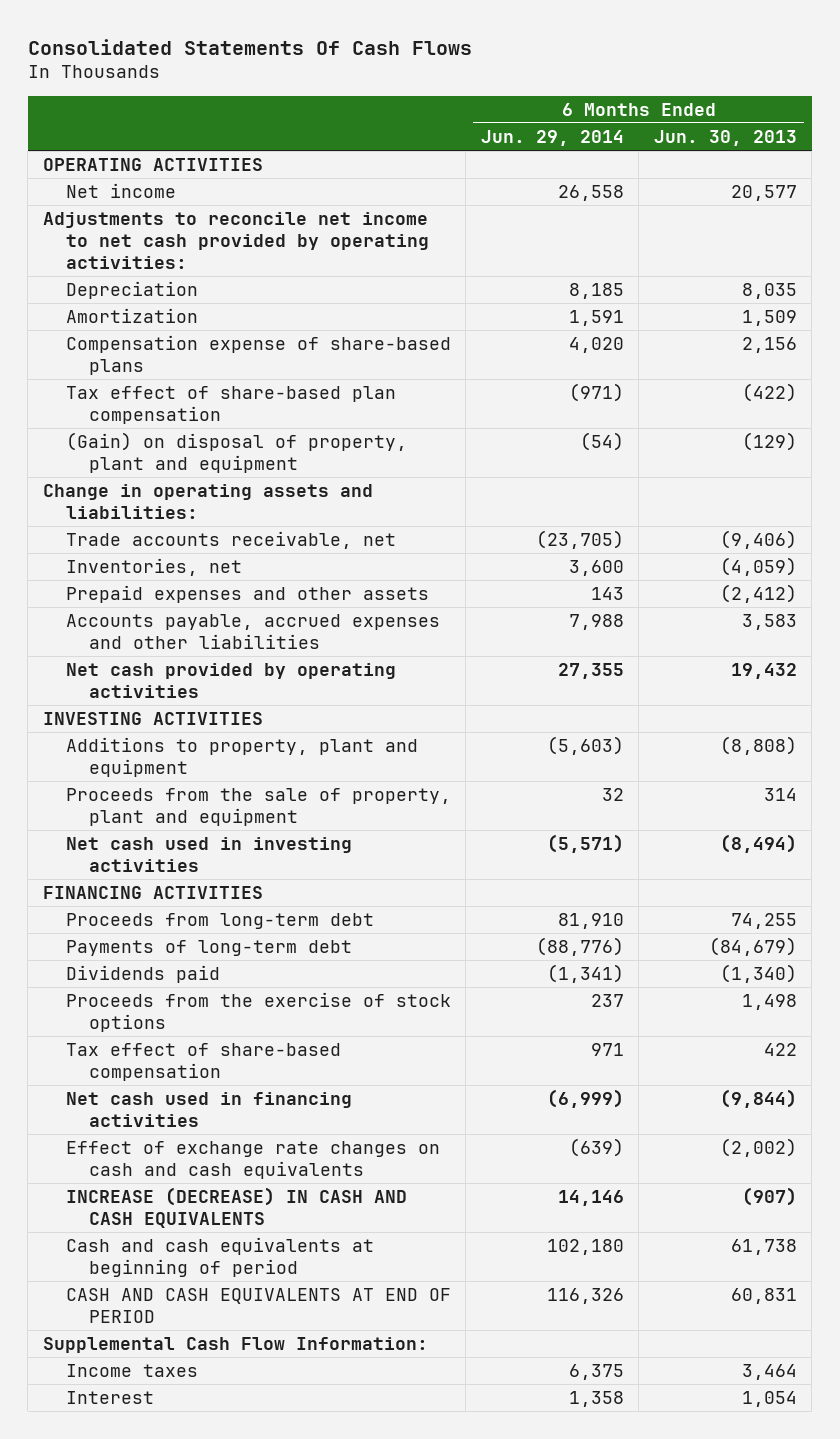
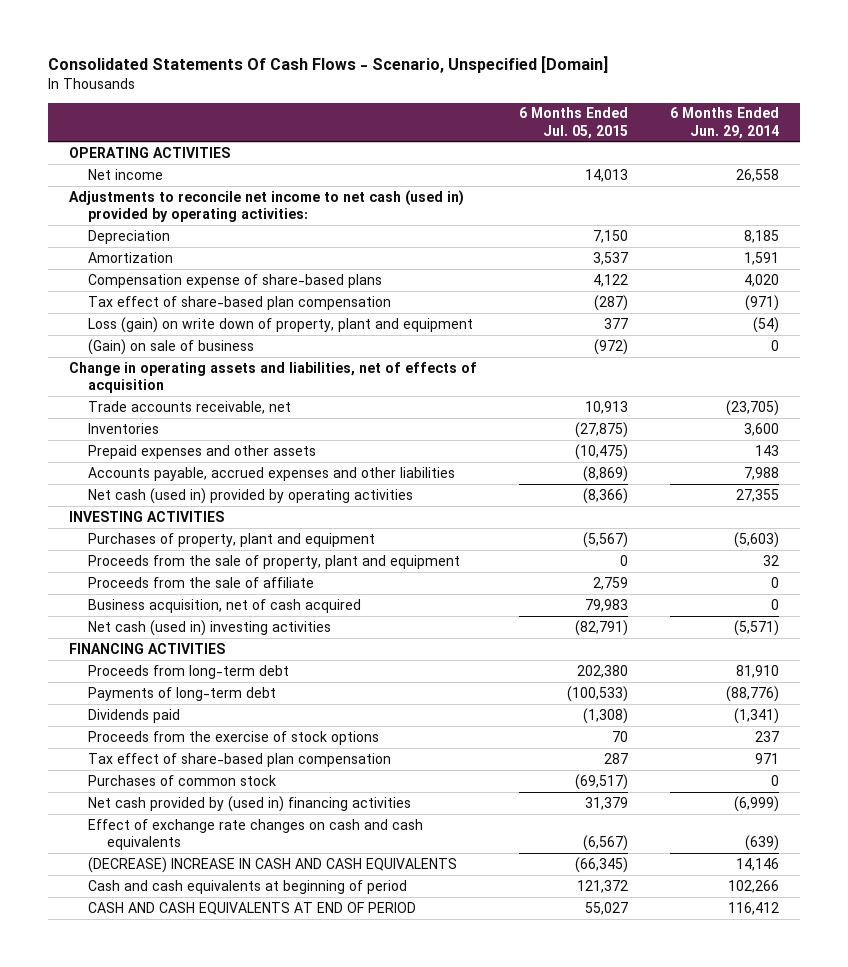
[27,38,472,55] Consolidated Statements Of Cash Flows -> [47,55,608,73] Consolidated Statements Of Cash Flows - Scenario, Unspecified [Domain]
[653,129,797,146] Jun. 30, 2013 -> none
none -> [518,107,628,139] 6 Months Ended Jul. 05, 2015
[43,211,429,269] Adjustments to reconcile net income to net cash provided by operating activities: -> [68,189,464,223] Adjustments to reconcile net income to net cash (used in) provided by operating activities:
[65,431,407,473] (Gain) on disposal of property, plant and equipment -> [88,316,474,333] Loss (gain) on write down of property, plant and equipment
none -> [88,338,255,355] (Gain) on sale of business
[43,483,374,519] Change in operating assets and liabilities: -> [68,361,477,394] Change in operating assets and liabilities, net of effects of acquisition
[65,557,242,576] Inventories, net -> [88,422,160,434] Inventories
[65,662,396,698] Net cash provided by operating activities -> [88,487,414,504] Net cash (used in) provided by operating activities
[65,736,418,777] Additions to property, plant and equipment -> [88,532,376,547] Purchases of property, plant and equipment
none -> [88,576,315,588] Proceeds from the sale of affiliate
none -> [88,598,362,613] Business acquisition, net of cash acquired
[65,836,352,872] Net cash used in investing activities -> [88,619,332,636] Net cash (used in) investing activities
[65,1042,341,1081] Tax effect of share-based compensation -> [88,752,392,767] Tax effect of share-based plan compensation
none -> [88,774,277,786] Purchases of common stock
[65,1091,352,1127] Net cash used in financing activities -> [88,795,412,812] Net cash provided by (used in) financing activities
[43,1336,429,1353] Supplemental Cash Flow Information: -> none
[65,1363,198,1377] Income taxes -> none
[65,1390,154,1404] Interest -> none
[65,1186,407,1228] INCREASE (DECREASE) IN CASH AND CASH EQUIVALENTS -> [88,856,458,873] (DECREASE) INCREASE IN CASH AND CASH EQUIVALENTS
[546,1238,624,1255] 102,180 -> [727,879,779,893] 102,266
[546,1287,624,1304] 116,326 -> [727,901,779,915] 116,412

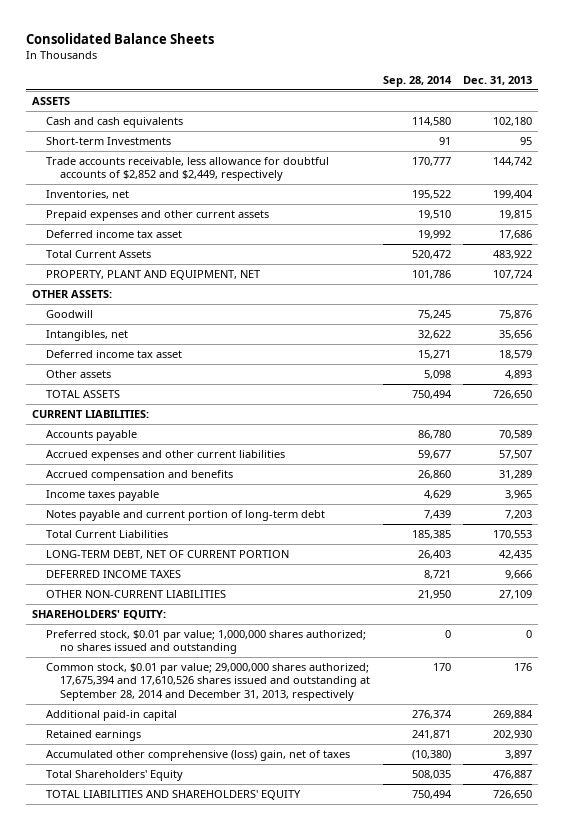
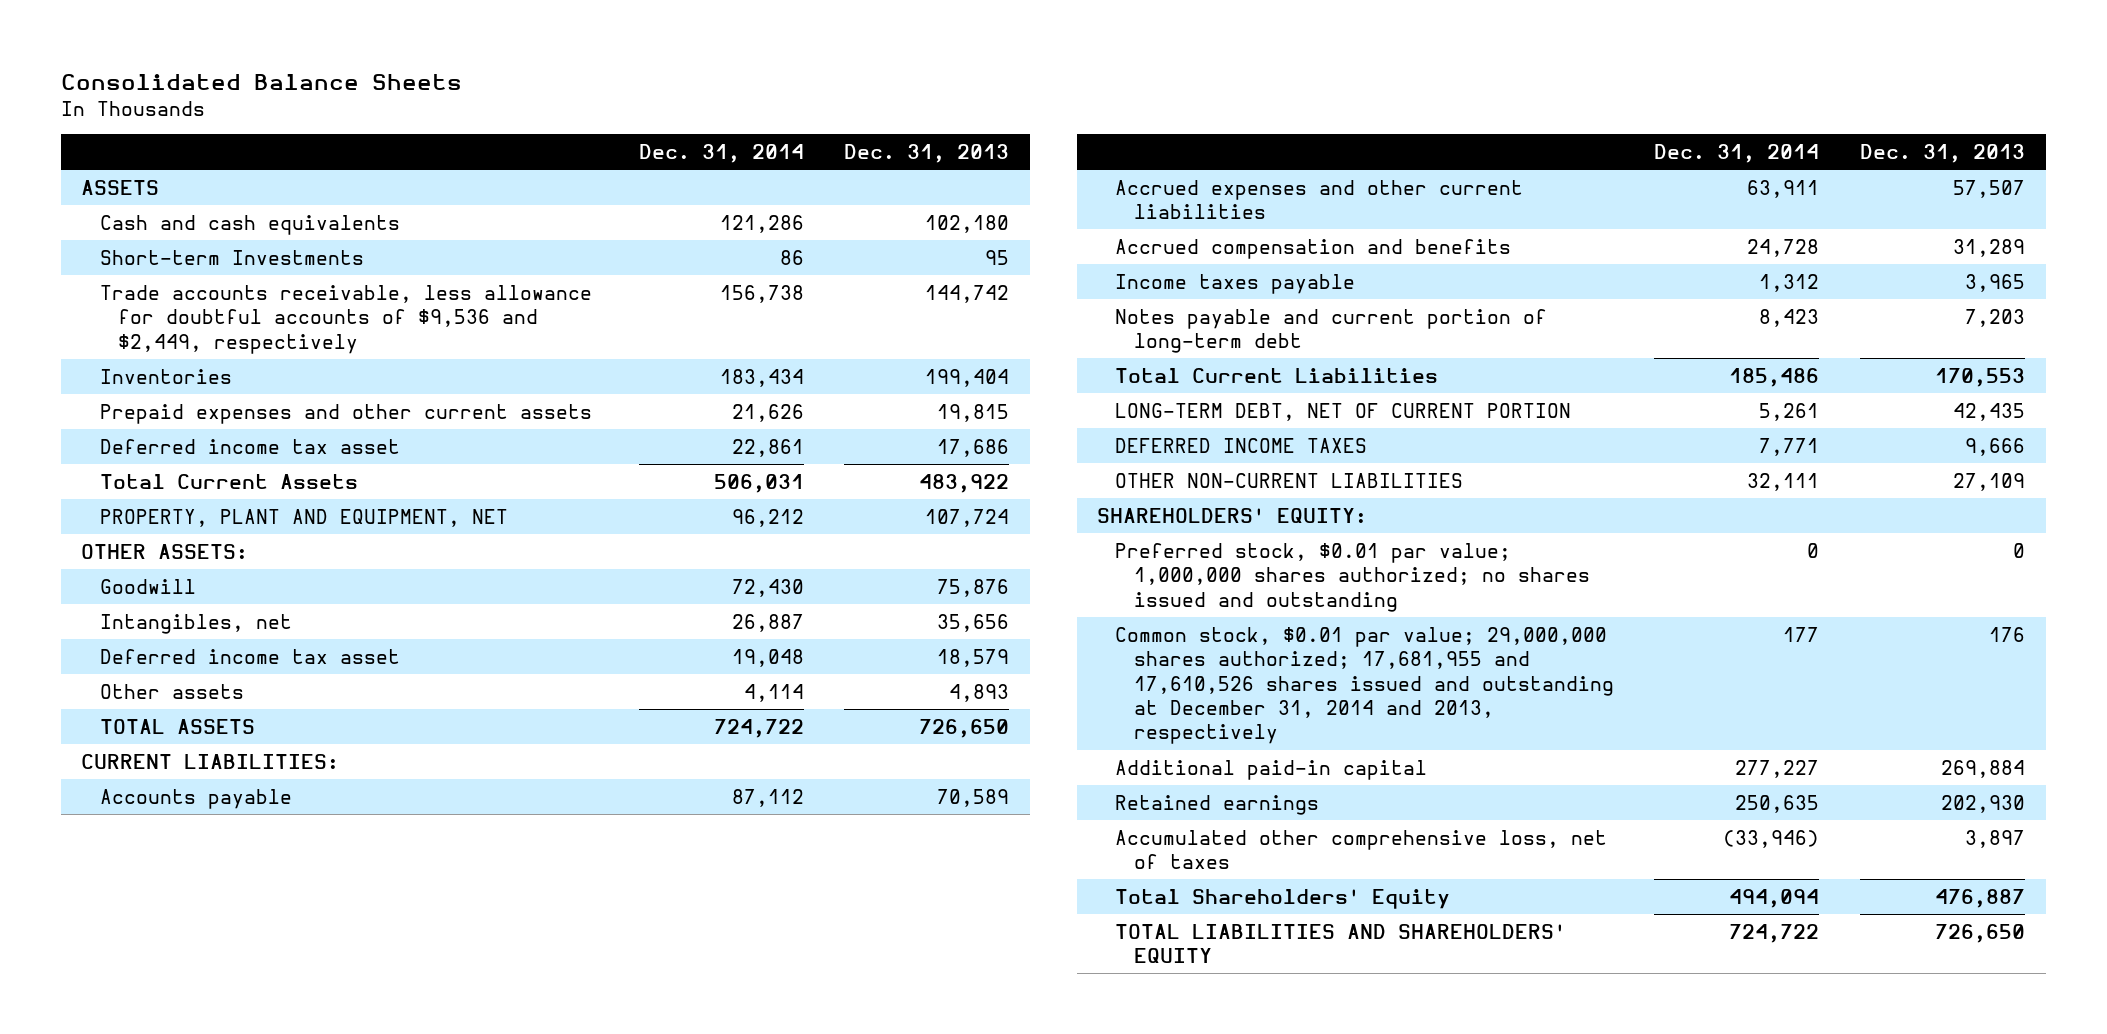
[382,75,452,87] Sep. 28, 2014 -> none
none -> [638,144,804,164] Dec. 31, 2014
[46,156,330,182] Trade accounts receivable, less allowance for doubtful accounts of $2,852 and $2,449, respectively -> [99,284,592,354] Trade accounts receivable, less allowance for doubtful accounts of $9,536 and $2,449, respectively
[46,189,130,199] Inventories, net -> [99,368,232,384] Inventories
[46,662,371,701] Common stock, $0.01 par value; 29,000,000 shares authorized; 17,675,394 and 17,610,526 shares issued and outstanding at September 28, 2014 and December 31, 2013, respectively -> [1115,626,1614,745] Common stock, $0.01 par value; 29,000,000 shares authorized; 17,681,955 and 17,610,526 shares issued and outstanding at December 31, 2014 and 2013, respectively
[46,749,351,761] Accumulated other comprehensive (loss) gain, net of taxes -> [1115,829,1608,870] Accumulated other comprehensive loss, net of taxes

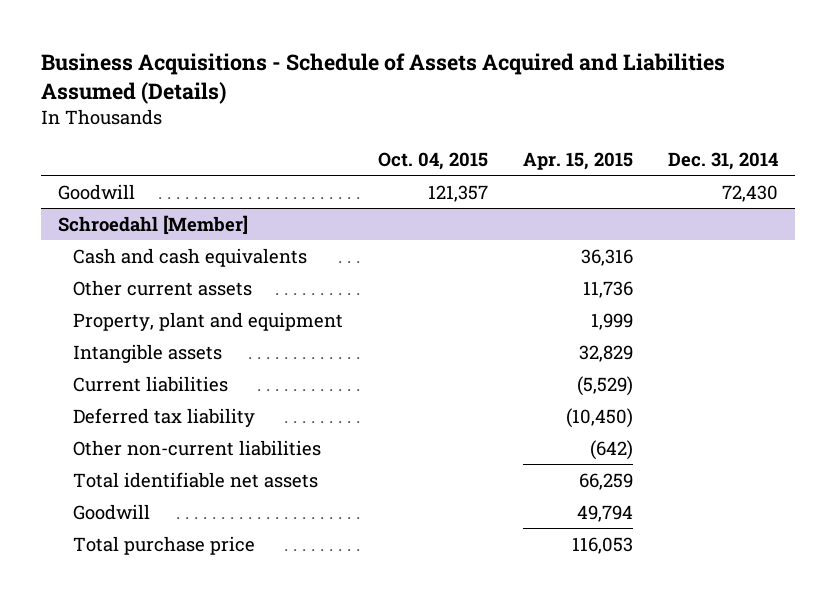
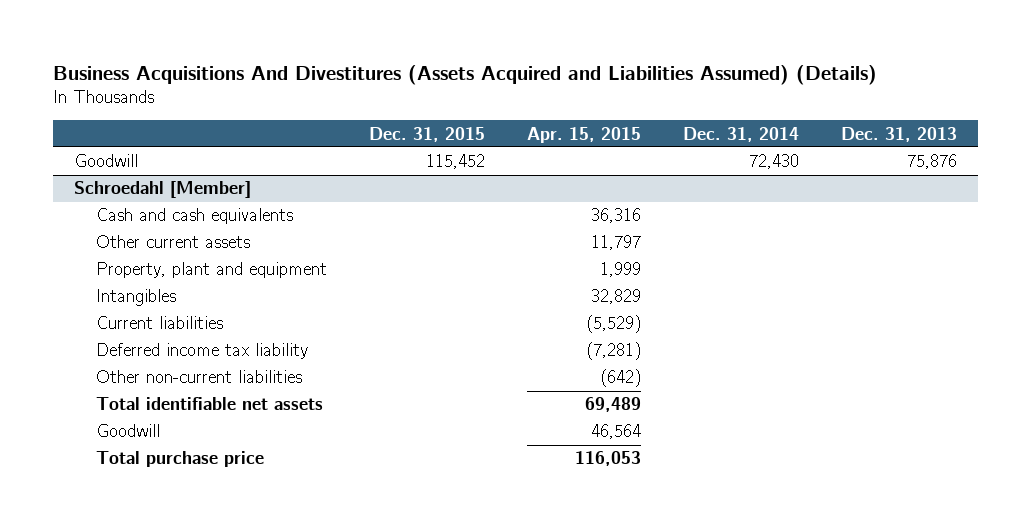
[40,52,725,104] Business Acquisitions - Schedule of Assets Acquired and Liabilities Assumed (Details) -> [52,64,877,85] Business Acquisitions And Divestitures (Assets Acquired and Liabilities Assumed) (Details)
[377,151,488,170] Oct. 04, 2015 -> none
none -> [369,126,486,142] Dec. 31, 2015
none -> [841,126,958,142] Dec. 31, 2013
[582,280,633,298] 11,736 -> [591,235,642,251] 11,797
[73,343,223,363] Intangible assets -> [96,289,177,307] Intangibles
[73,407,256,427] Deferred tax liability -> [96,343,309,360] Deferred income tax liability
[565,407,633,428] (10,450) -> [586,342,642,361] (7,281)
[578,472,633,490] 66,259 -> [585,397,642,413] 69,489
[576,504,633,522] 49,794 -> [591,424,642,440] 46,564

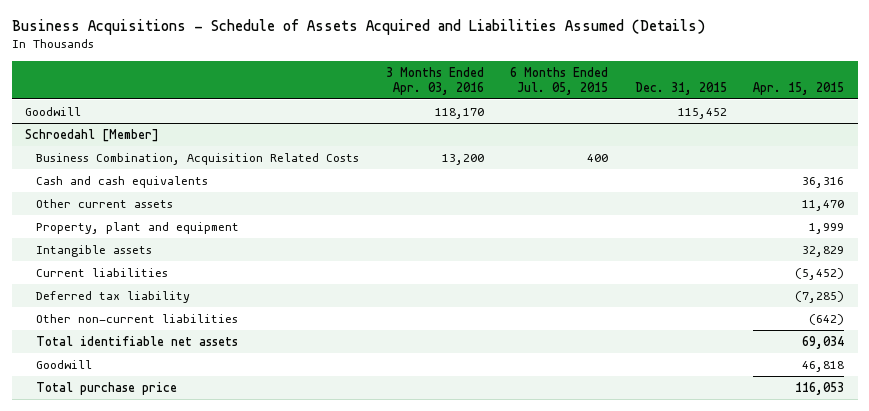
[52,64,877,85] Business Acquisitions And Divestitures (Assets Acquired and Liabilities Assumed) (Details) -> [11,19,705,36] Business Acquisitions - Schedule of Assets Acquired and Liabilities Assumed (Details)
[683,126,800,142] Dec. 31, 2014 -> none
[841,126,958,142] Dec. 31, 2013 -> none
none -> [385,66,484,95] 3 Months Ended Apr. 03, 2016
none -> [510,66,609,95] 6 Months Ended Jul. 05, 2015
none -> [36,153,360,166] Business Combination, Acquisition Related Costs
[591,235,642,251] 11,797 -> [802,200,845,212] 11,470
[96,289,177,307] Intangibles -> [36,245,153,258] Intangible assets
[586,315,642,334] (5,529) -> [795,268,845,281] (5,452)
[96,343,309,360] Deferred income tax liability -> [36,291,191,304] Deferred tax liability
[586,342,642,361] (7,281) -> [795,291,845,304] (7,285)
[585,397,642,413] 69,489 -> [802,336,845,350] 69,034
[591,424,642,440] 46,564 -> [802,361,845,373] 46,818

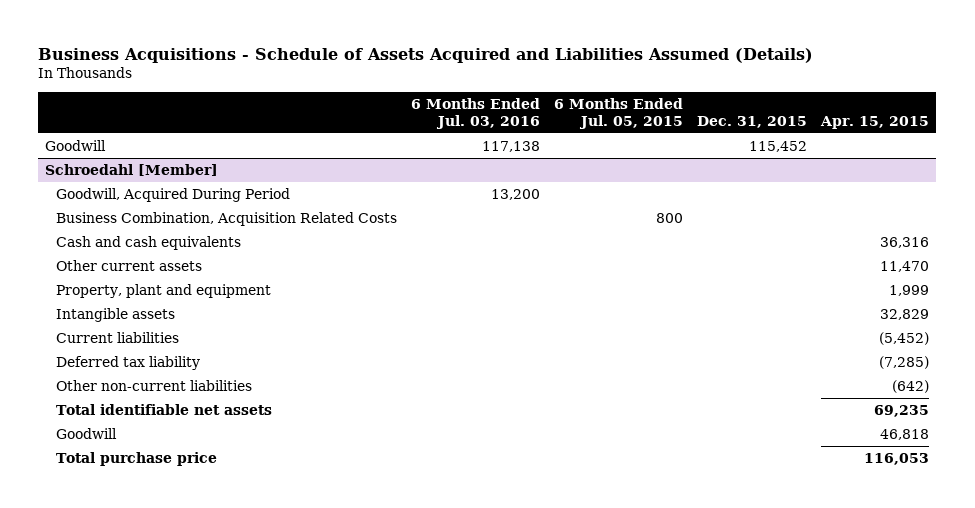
[385,66,484,95] 3 Months Ended Apr. 03, 2016 -> none
none -> [410,97,540,130] 6 Months Ended Jul. 03, 2016
none -> [55,187,290,202] Goodwill, Acquired During Period
[587,154,609,163] 400 -> [655,212,683,223] 800
[802,336,845,350] 69,034 -> [874,404,930,417] 69,235

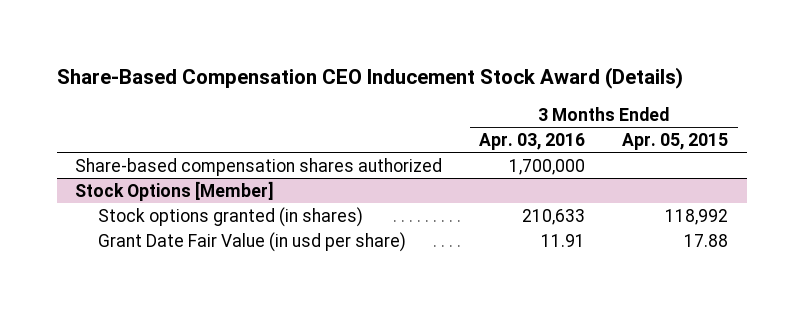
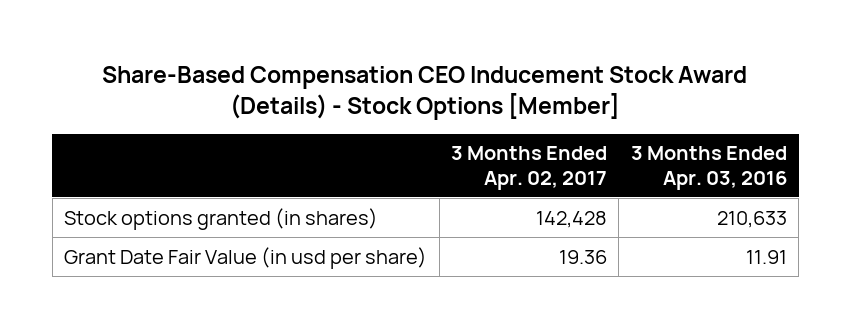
[56,67,683,90] Share-Based Compensation CEO Inducement Stock Award (Details) -> [102,66,748,121] Share-Based Compensation CEO Inducement Stock Award (Details) - Stock Options [Member]
[622,132,729,150] Apr. 05, 2015 -> none
none -> [450,146,607,190] 3 Months Ended Apr. 02, 2017
[75,157,443,176] Share-based compensation shares authorized -> none
[75,180,275,201] Stock Options [Member] -> none

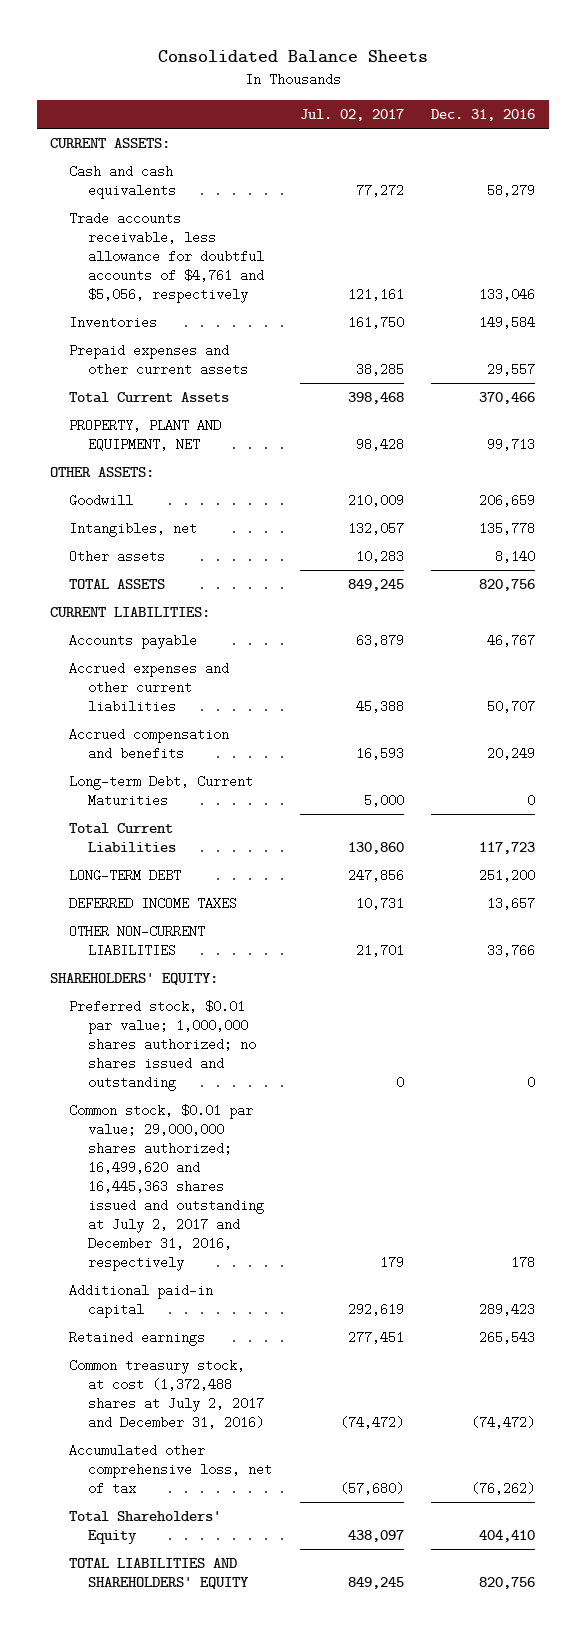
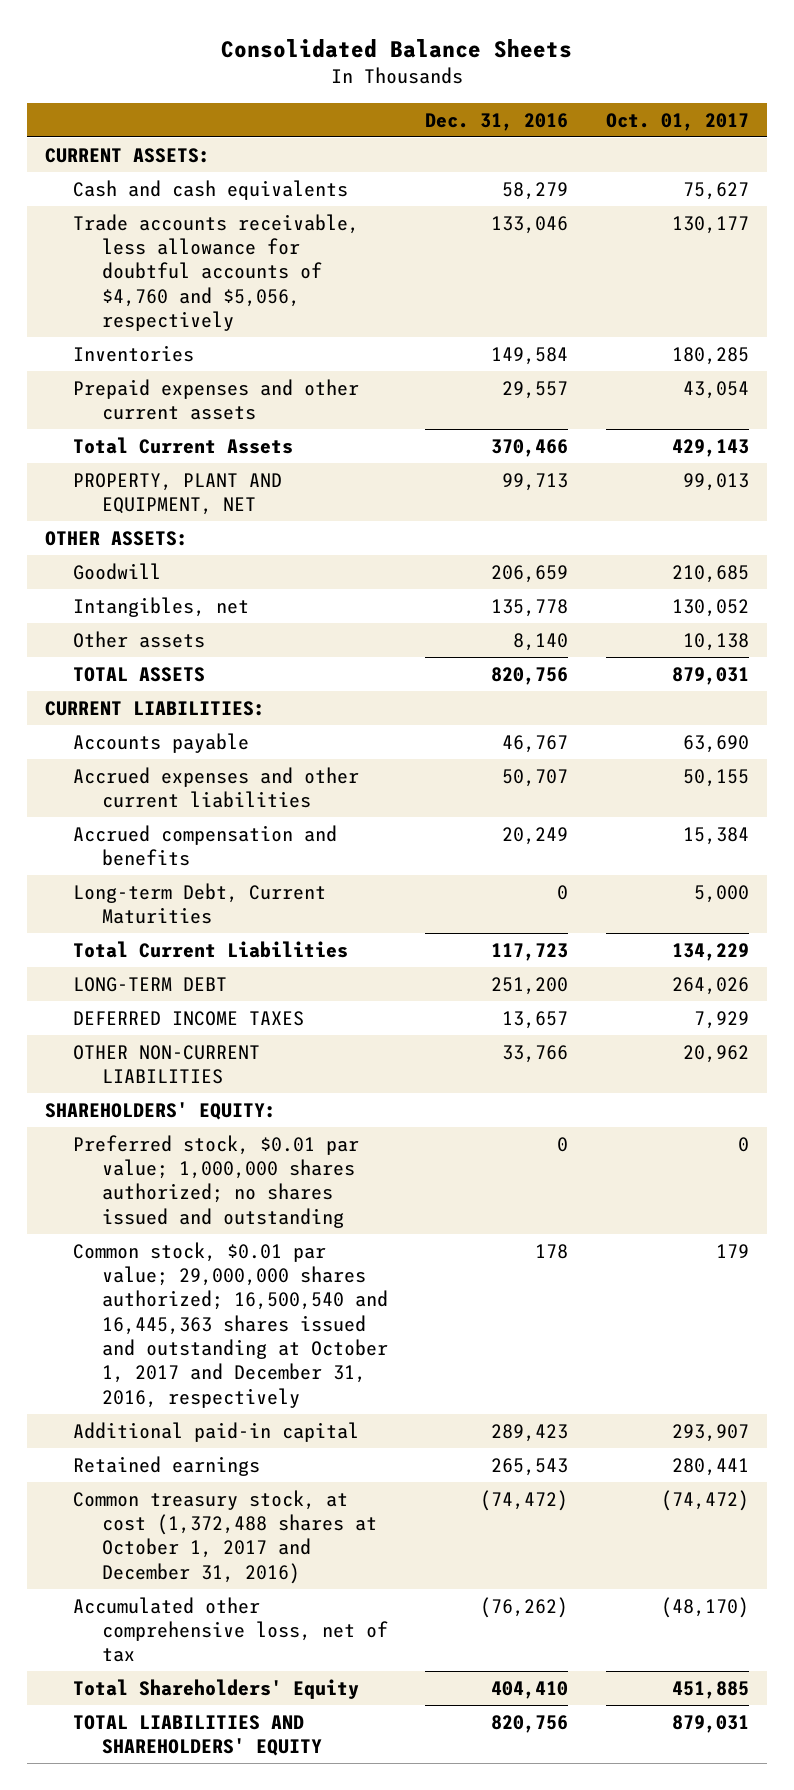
[299,108,404,121] Jul. 02, 2017 -> none
none -> [605,112,749,131] Oct. 01, 2017
[69,212,265,303] Trade accounts receivable, less allowance for doubtful accounts of $4,761 and $5,056, respectively -> [73,213,360,332] Trade accounts receivable, less allowance for doubtful accounts of $4,760 and $5,056, respectively
[69,1104,265,1271] Common stock, $0.01 par value; 29,000,000 shares authorized; 16,499,620 and 16,445,363 shares issued and outstanding at July 2, 2017 and December 31, 2016, respectively -> [73,1241,388,1408] Common stock, $0.01 par value; 29,000,000 shares authorized; 16,500,540 and 16,445,363 shares issued and outstanding at October 1, 2017 and December 31, 2016, respectively
[69,1359,265,1429] Common treasury stock, at cost (1,372,488 shares at July 2, 2017 and December 31, 2016) -> [73,1489,377,1584] Common treasury stock, at cost (1,372,488 shares at October 1, 2017 and December 31, 2016)

